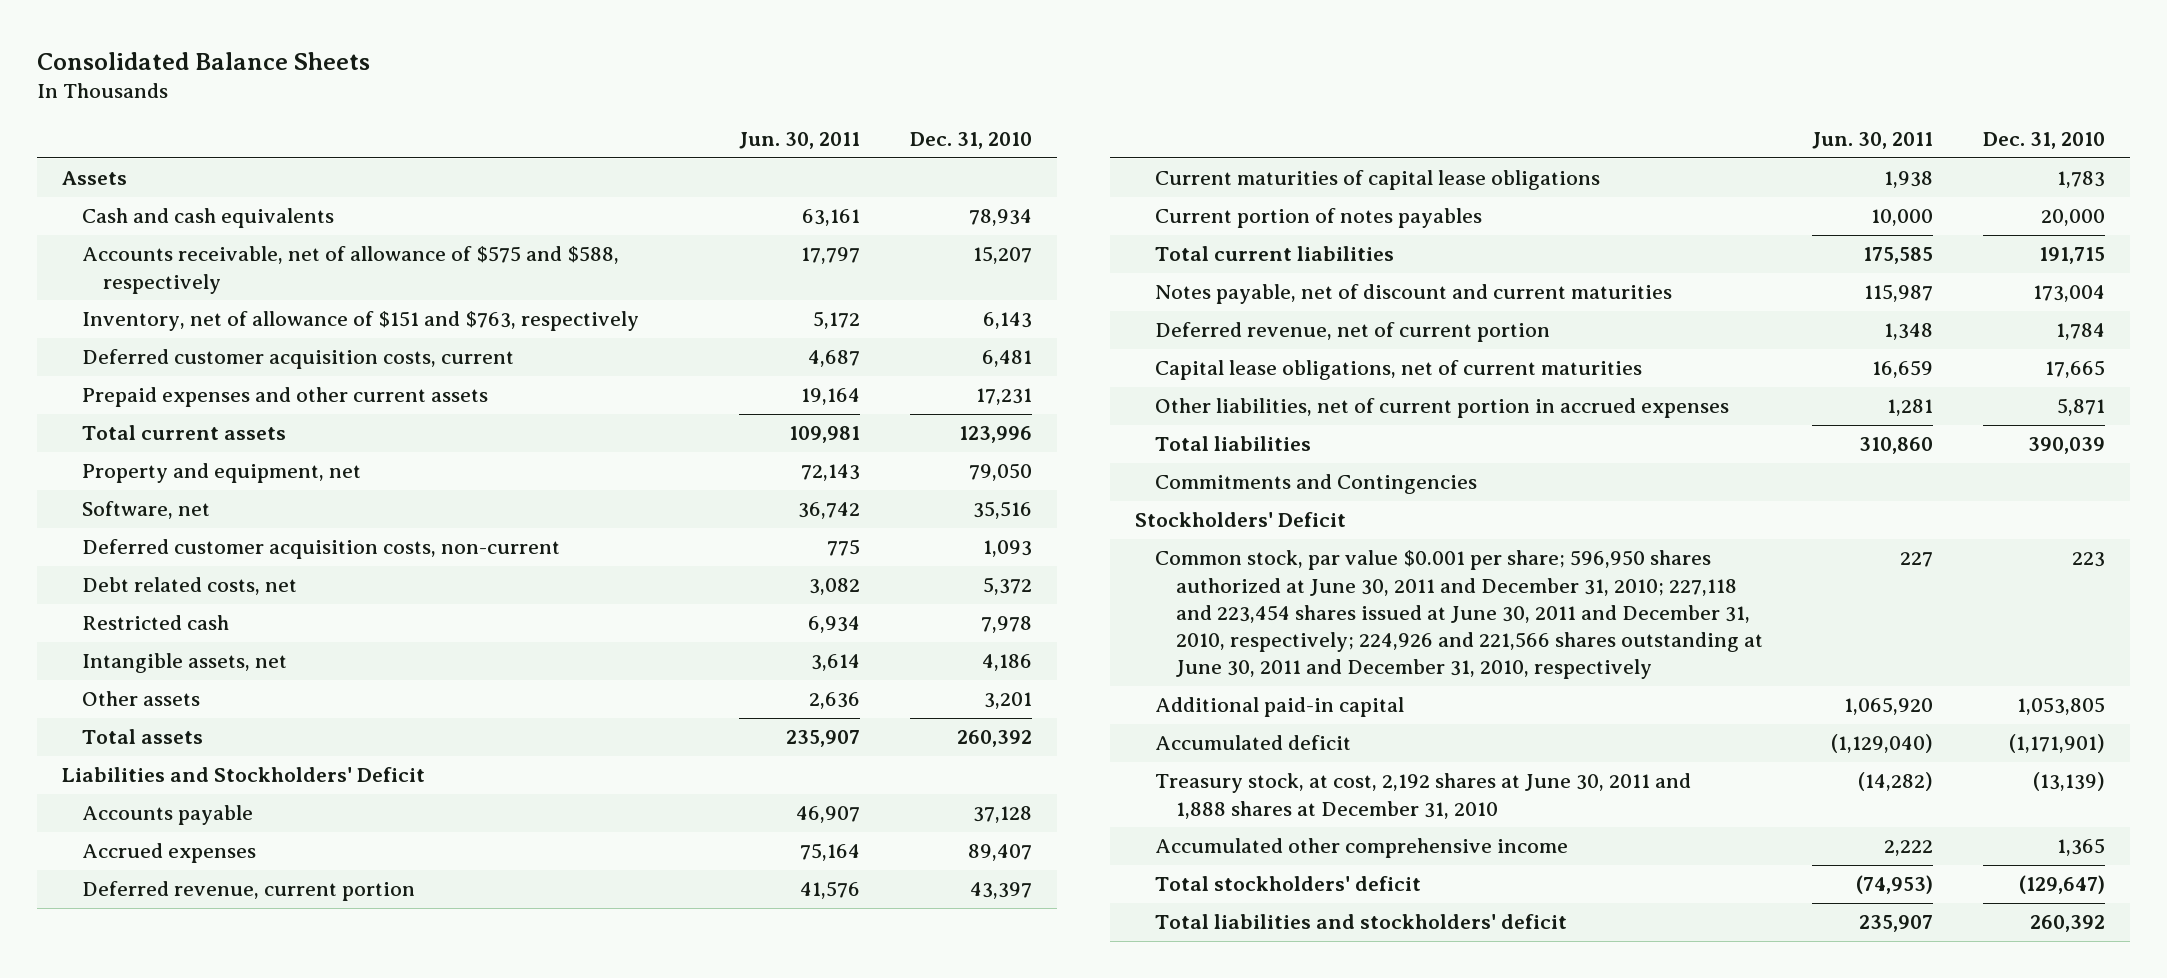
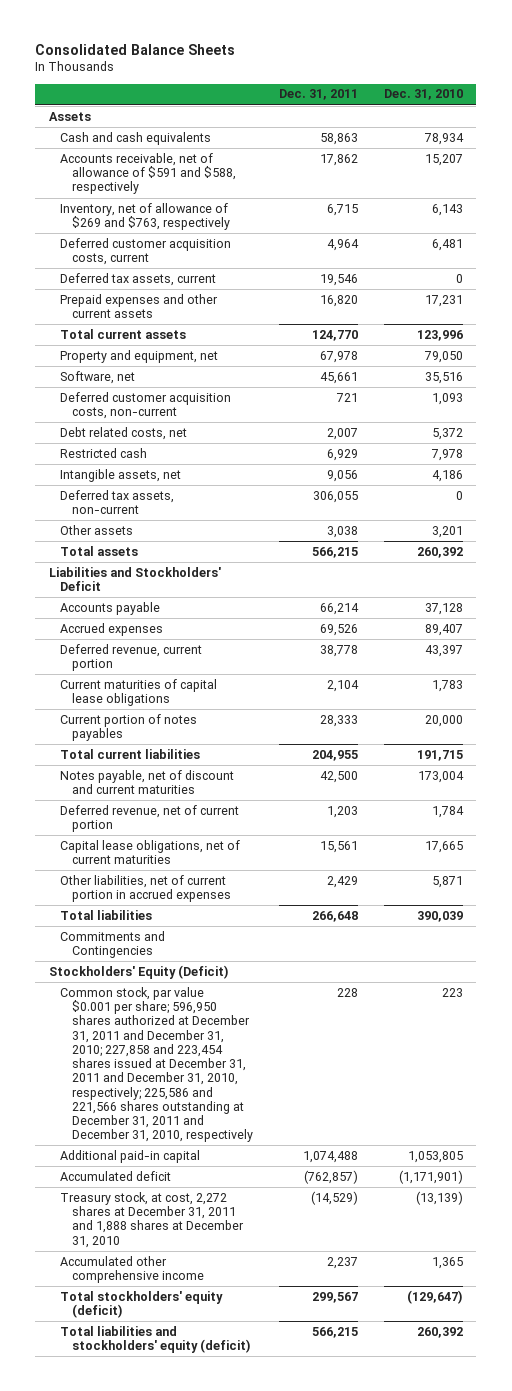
[739,132,861,150] Jun. 30, 2011 -> none
none -> [278,89,358,101] Dec. 31, 2011
[82,246,620,294] Accounts receivable, net of allowance of $575 and $588, respectively -> [60,152,236,195] Accounts receivable, net of allowance of $591 and $588, respectively
[82,311,640,332] Inventory, net of allowance of $151 and $763, respectively -> [60,202,230,231] Inventory, net of allowance of $269 and $763, respectively
none -> [60,272,217,286] Deferred tax assets, current
none -> [60,489,175,515] Deferred tax assets, non-current
[1134,512,1346,528] Stockholders' Deficit -> [48,964,229,979] Stockholders' Equity (Deficit)
[1155,550,1763,680] Common stock, par value $0.001 per share; 596,950 shares authorized at June 30, 2011 and December 31, 2010; 227,118 and 223,454 shares issued at June 30, 2011 and December 31, 2010, respectively; 224,926 and 221,566 shares outstanding at June 30, 2011 and December 31, 2010, respectively -> [60,986,253,1143] Common stock, par value $0.001 per share; 596,950 shares authorized at December 31, 2011 and December 31, 2010; 227,858 and 223,454 shares issued at December 31, 2011 and December 31, 2010, respectively; 225,586 and 221,566 shares outstanding at December 31, 2011 and December 31, 2010, respectively
[1155,773,1692,819] Treasury stock, at cost, 2,192 shares at June 30, 2011 and 1,888 shares at December 31, 2010 -> [60,1191,244,1248] Treasury stock, at cost, 2,272 shares at December 31, 2011 and 1,888 shares at December 31, 2010
[1155,876,1422,892] Total stockholders' deficit -> [60,1290,224,1319] Total stockholders' equity (deficit)
[1155,914,1568,930] Total liabilities and stockholders' deficit -> [60,1325,251,1354] Total liabilities and stockholders' equity (deficit)

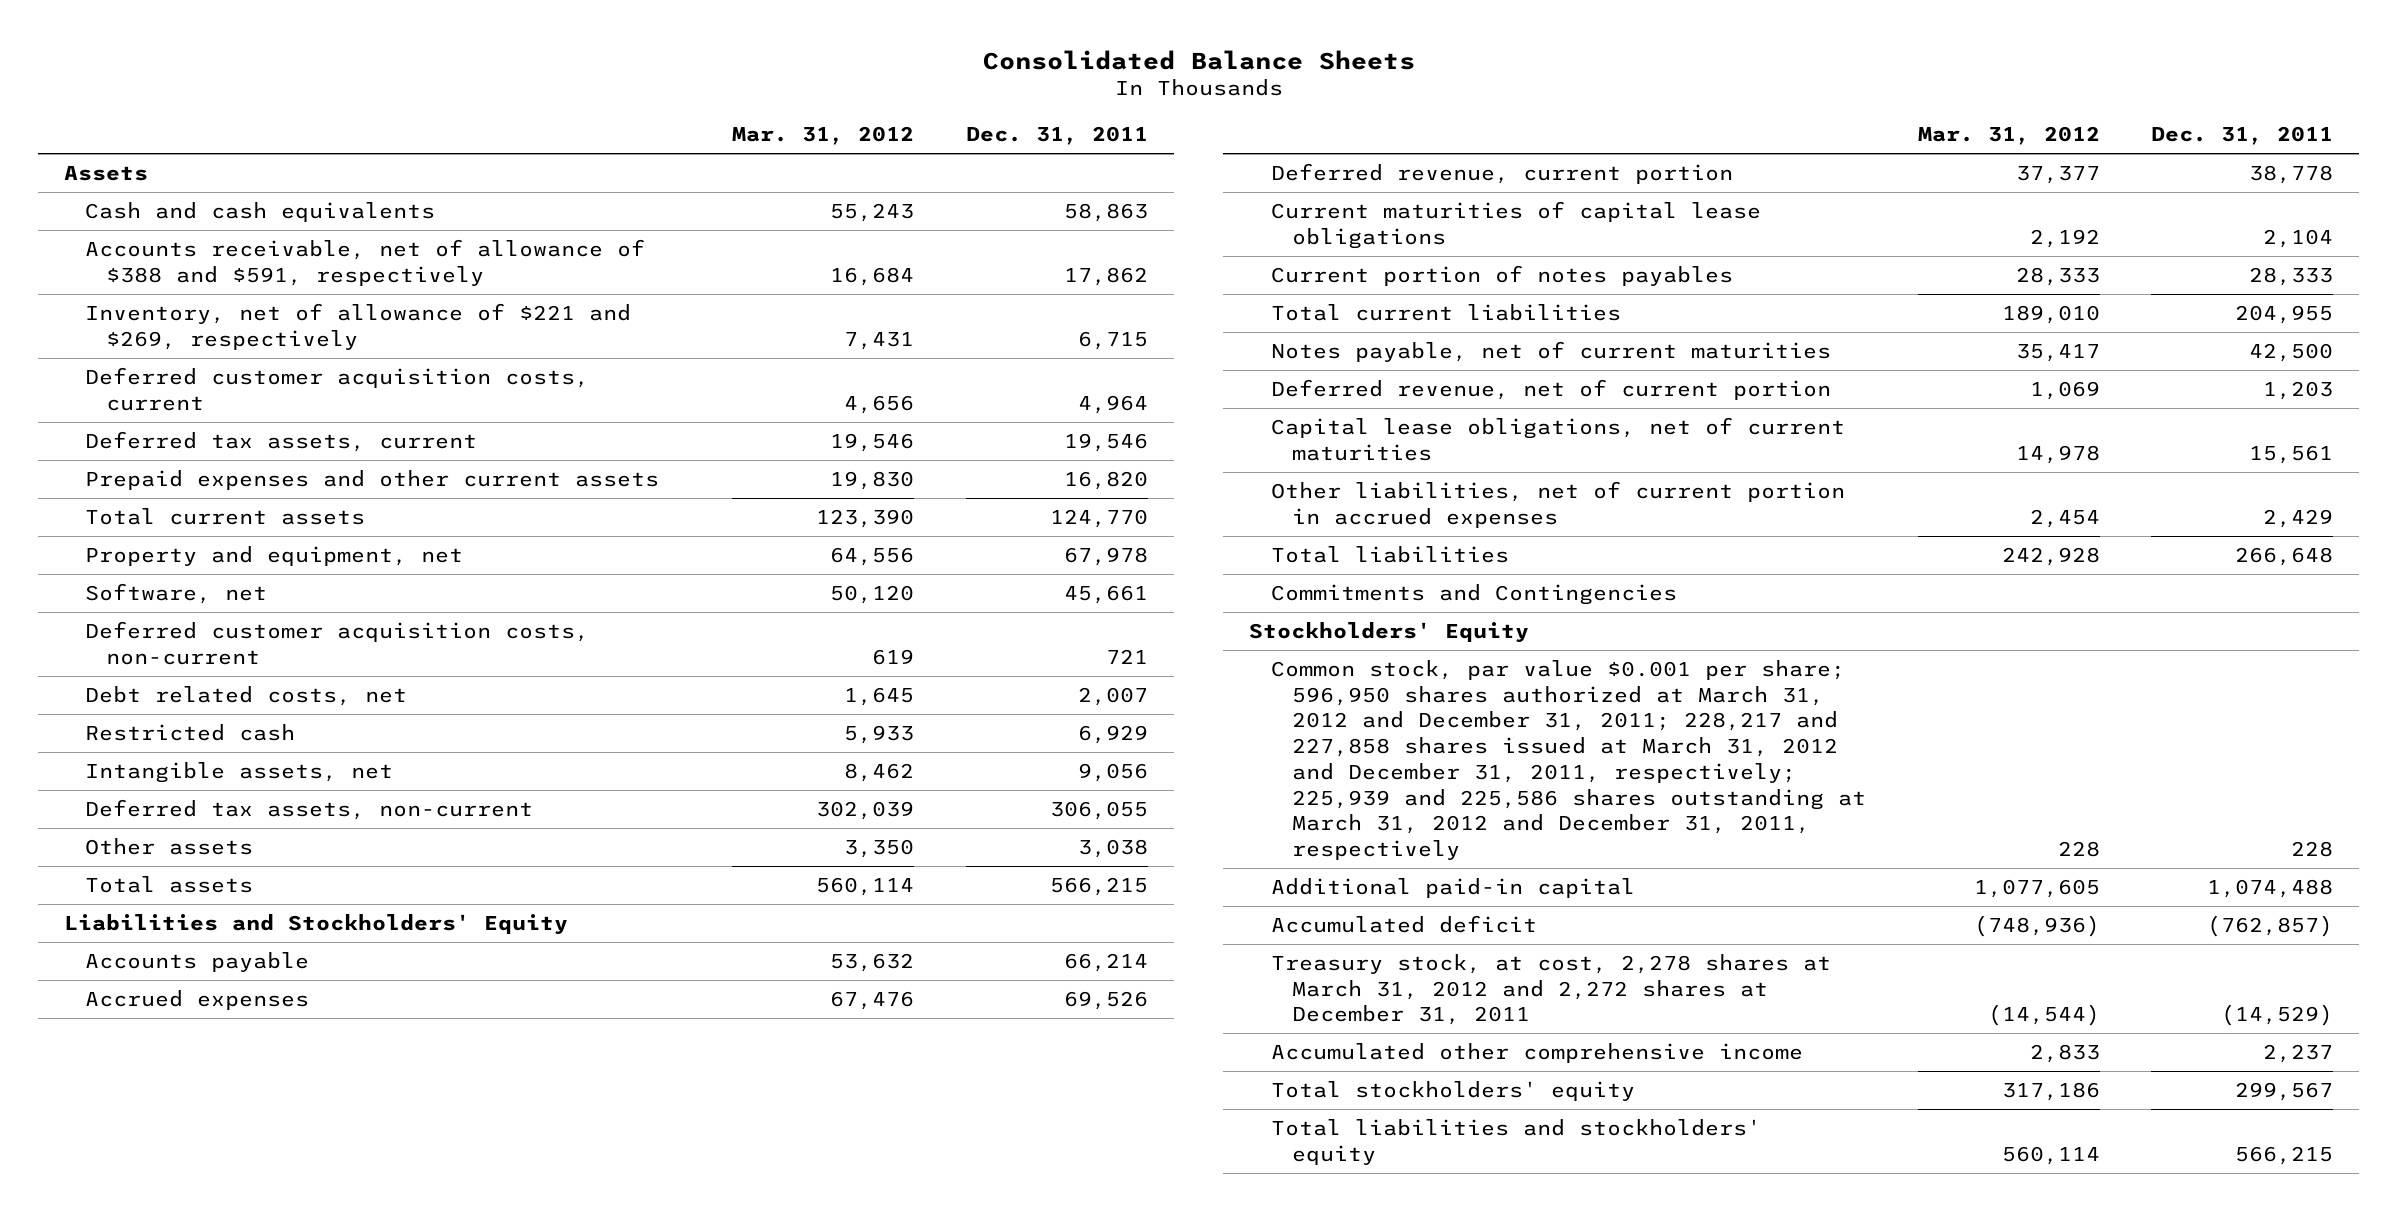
[384,89,464,101] Dec. 31, 2010 -> none
none -> [732,126,915,146] Mar. 31, 2012
[60,152,236,195] Accounts receivable, net of allowance of $591 and $588, respectively -> [84,238,645,286] Accounts receivable, net of allowance of $388 and $591, respectively
[60,202,230,231] Inventory, net of allowance of $269 and $763, respectively -> [84,302,631,350] Inventory, net of allowance of $221 and $269, respectively
[48,566,221,592] Liabilities and Stockholders' Deficit -> [63,913,568,935] Liabilities and Stockholders' Equity
[60,769,235,795] Notes payable, net of discount and current maturities -> [1270,340,1831,362] Notes payable, net of current maturities
[48,964,229,979] Stockholders' Equity (Deficit) -> [1249,621,1530,643] Stockholders' Equity
[60,986,253,1143] Common stock, par value $0.001 per share; 596,950 shares authorized at December 31, 2011 and December 31, 2010; 227,858 and 223,454 shares issued at December 31, 2011 and December 31, 2010, respectively; 225,586 and 221,566 shares outstanding at December 31, 2011 and December 31, 2010, respectively -> [1270,659,1866,860] Common stock, par value $0.001 per share; 596,950 shares authorized at March 31, 2012 and December 31, 2011; 228,217 and 227,858 shares issued at March 31, 2012 and December 31, 2011, respectively; 225,939 and 225,586 shares outstanding at March 31, 2012 and December 31, 2011, respectively
[60,1191,244,1248] Treasury stock, at cost, 2,272 shares at December 31, 2011 and 1,888 shares at December 31, 2010 -> [1270,953,1831,1026] Treasury stock, at cost, 2,278 shares at March 31, 2012 and 2,272 shares at December 31, 2011
[60,1290,224,1319] Total stockholders' equity (deficit) -> [1270,1080,1635,1101] Total stockholders' equity
[60,1325,251,1354] Total liabilities and stockholders' equity (deficit) -> [1270,1118,1761,1165] Total liabilities and stockholders' equity

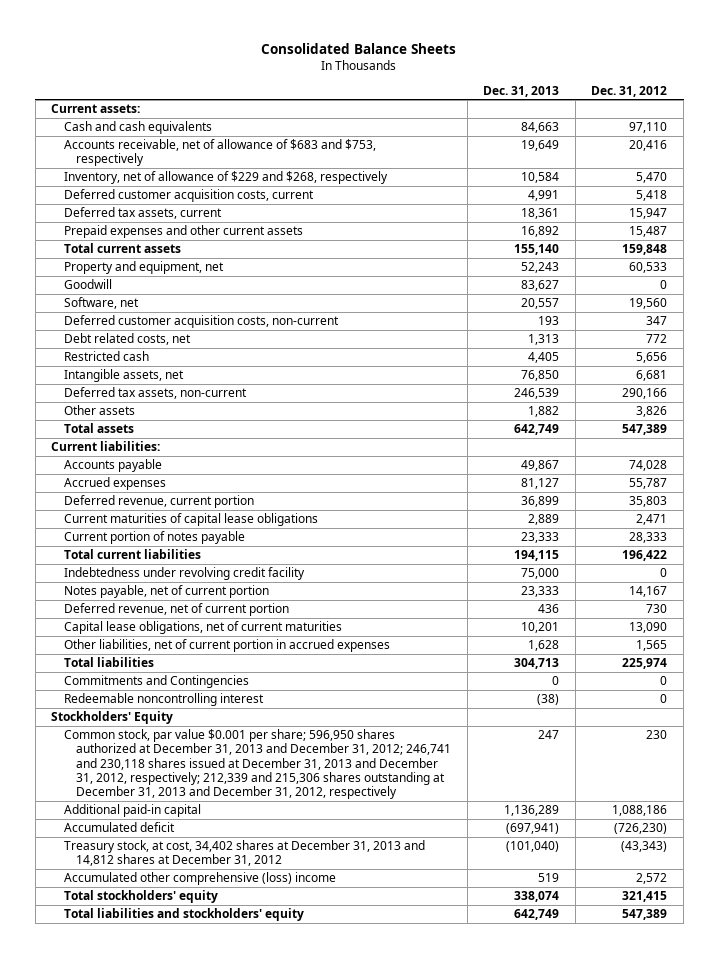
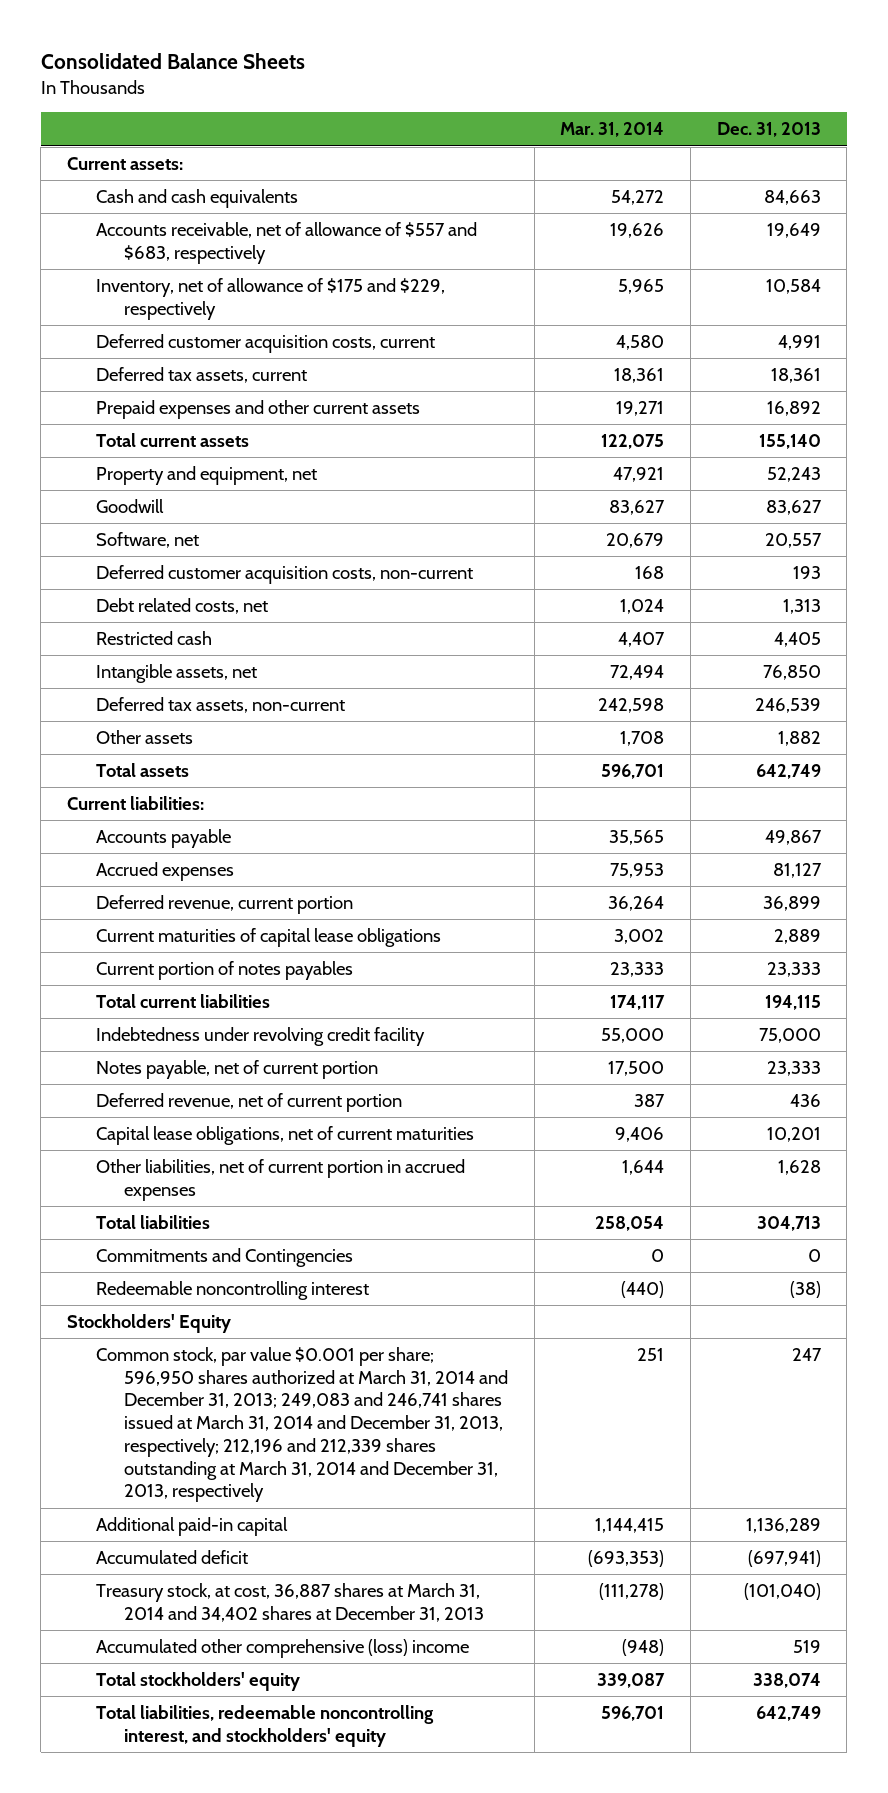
[591,85,668,97] Dec. 31, 2012 -> none
none -> [560,122,665,138] Mar. 31, 2014
[63,139,376,167] Accounts receivable, net of allowance of $683 and $753, respectively -> [95,221,477,264] Accounts receivable, net of allowance of $557 and $683, respectively
[63,171,388,185] Inventory, net of allowance of $229 and $268, respectively -> [95,277,445,320] Inventory, net of allowance of $175 and $229, respectively
[63,531,245,545] Current portion of notes payable -> [95,960,353,980] Current portion of notes payables
[63,729,451,800] Common stock, par value $0.001 per share; 596,950 shares authorized at December 31, 2013 and December 31, 2012; 246,741 and 230,118 shares issued at December 31, 2013 and December 31, 2012, respectively; 212,339 and 215,306 shares outstanding at December 31, 2013 and December 31, 2012, respectively -> [95,1346,509,1503] Common stock, par value $0.001 per share; 596,950 shares authorized at March 31, 2014 and December 31, 2013; 249,083 and 246,741 shares issued at March 31, 2014 and December 31, 2013, respectively; 212,196 and 212,339 shares outstanding at March 31, 2014 and December 31, 2013, respectively
[63,840,425,867] Treasury stock, at cost, 34,402 shares at December 31, 2013 and 14,812 shares at December 31, 2012 -> [95,1582,485,1622] Treasury stock, at cost, 36,887 shares at March 31, 2014 and 34,402 shares at December 31, 2013
[63,908,304,922] Total liabilities and stockholders' equity -> [95,1704,434,1747] Total liabilities, redeemable noncontrolling interest, and stockholders' equity

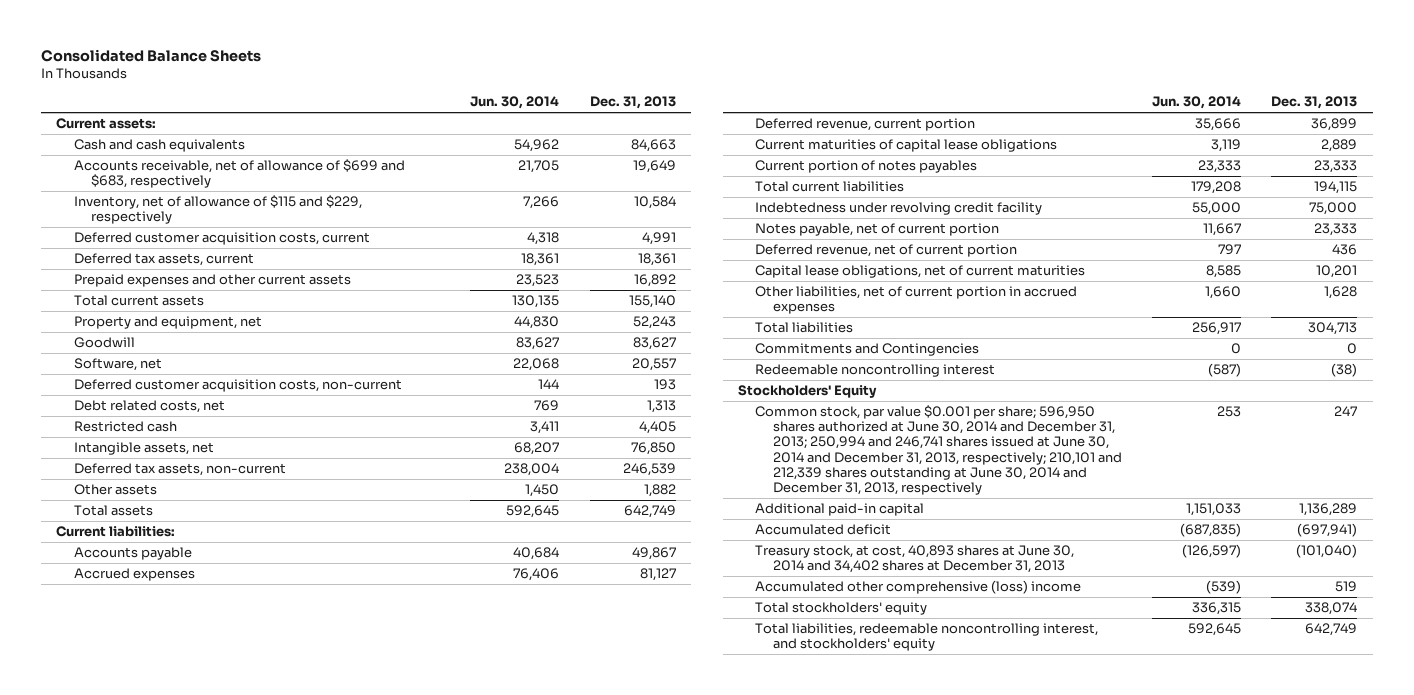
[560,122,665,138] Mar. 31, 2014 -> none
none -> [470,96,560,110] Jun. 30, 2014
[95,221,477,264] Accounts receivable, net of allowance of $557 and $683, respectively -> [73,159,405,189] Accounts receivable, net of allowance of $699 and $683, respectively
[95,277,445,320] Inventory, net of allowance of $175 and $229, respectively -> [73,195,362,225] Inventory, net of allowance of $115 and $229, respectively
[95,1346,509,1503] Common stock, par value $0.001 per share; 596,950 shares authorized at March 31, 2014 and December 31, 2013; 249,083 and 246,741 shares issued at March 31, 2014 and December 31, 2013, respectively; 212,196 and 212,339 shares outstanding at March 31, 2014 and December 31, 2013, respectively -> [755,405,1122,495] Common stock, par value $0.001 per share; 596,950 shares authorized at June 30, 2014 and December 31, 2013; 250,994 and 246,741 shares issued at June 30, 2014 and December 31, 2013, respectively; 210,101 and 212,339 shares outstanding at June 30, 2014 and December 31, 2013, respectively
[95,1582,485,1622] Treasury stock, at cost, 36,887 shares at March 31, 2014 and 34,402 shares at December 31, 2013 -> [755,545,1075,574] Treasury stock, at cost, 40,893 shares at June 30, 2014 and 34,402 shares at December 31, 2013

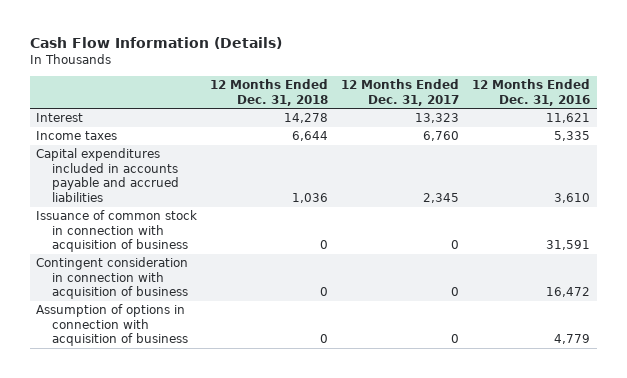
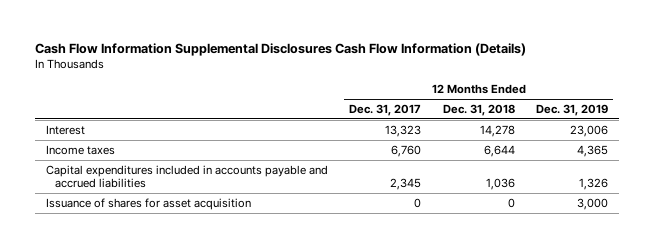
[29,36,282,49] Cash Flow Information (Details) -> [35,42,527,56] Cash Flow Information Supplemental Disclosures Cash Flow Information (Details)
[472,79,591,106] 12 Months Ended Dec. 31, 2016 -> none
none -> [535,103,608,116] Dec. 31, 2019
[36,257,189,300] Contingent consideration in connection with acquisition of business -> none
[36,304,189,347] Assumption of options in connection with acquisition of business -> none
[36,210,198,253] Issuance of common stock in connection with acquisition of business -> [45,197,251,210] Issuance of shares for asset acquisition

